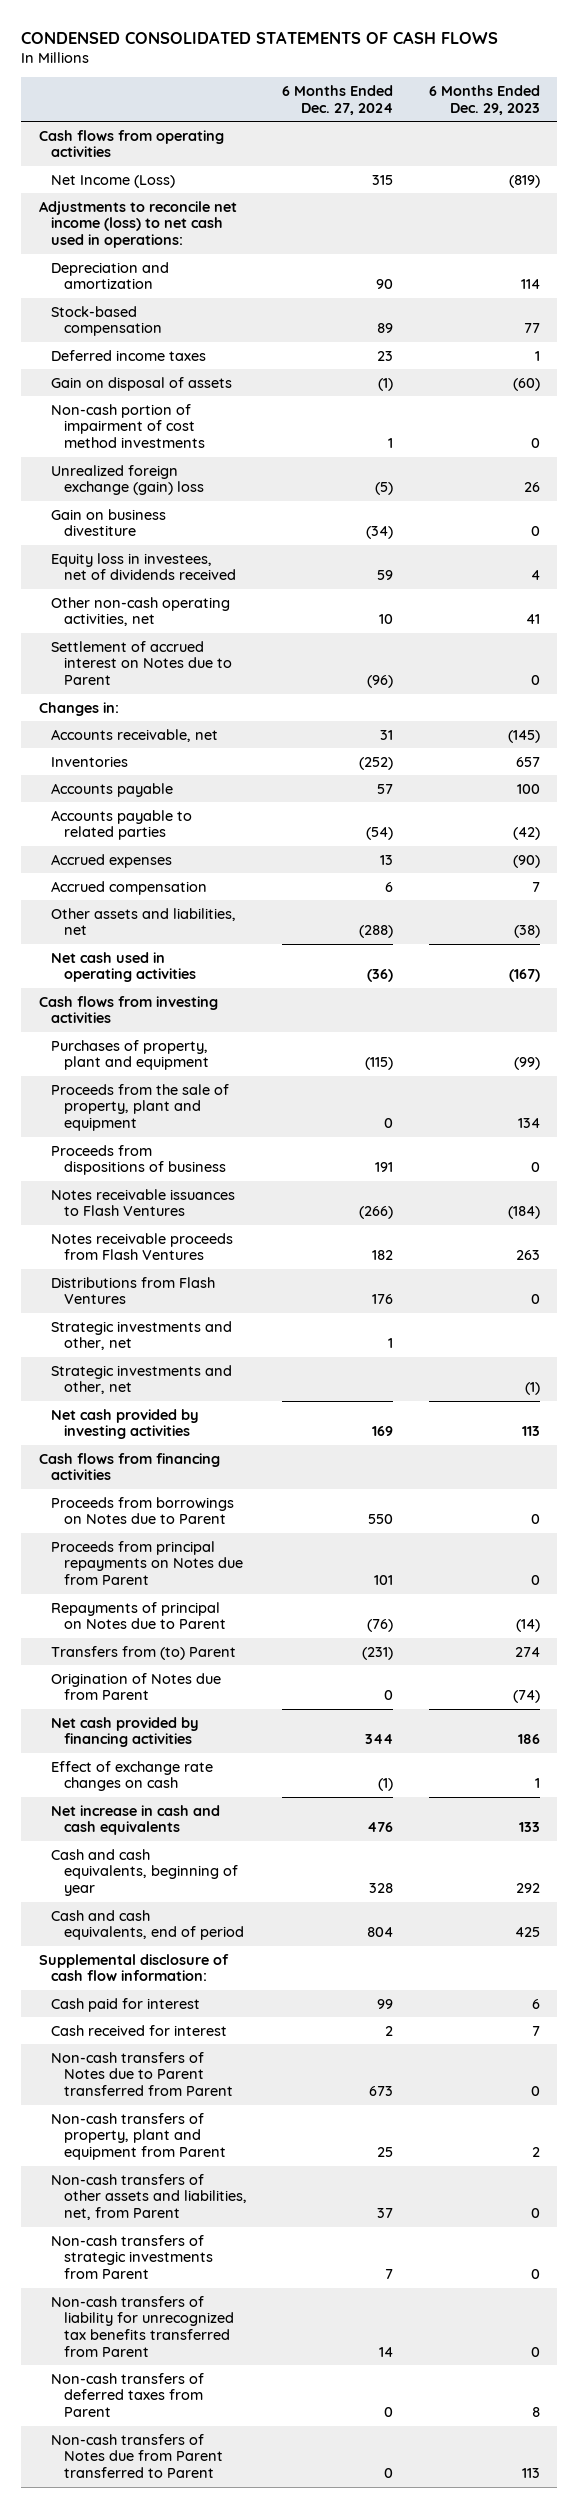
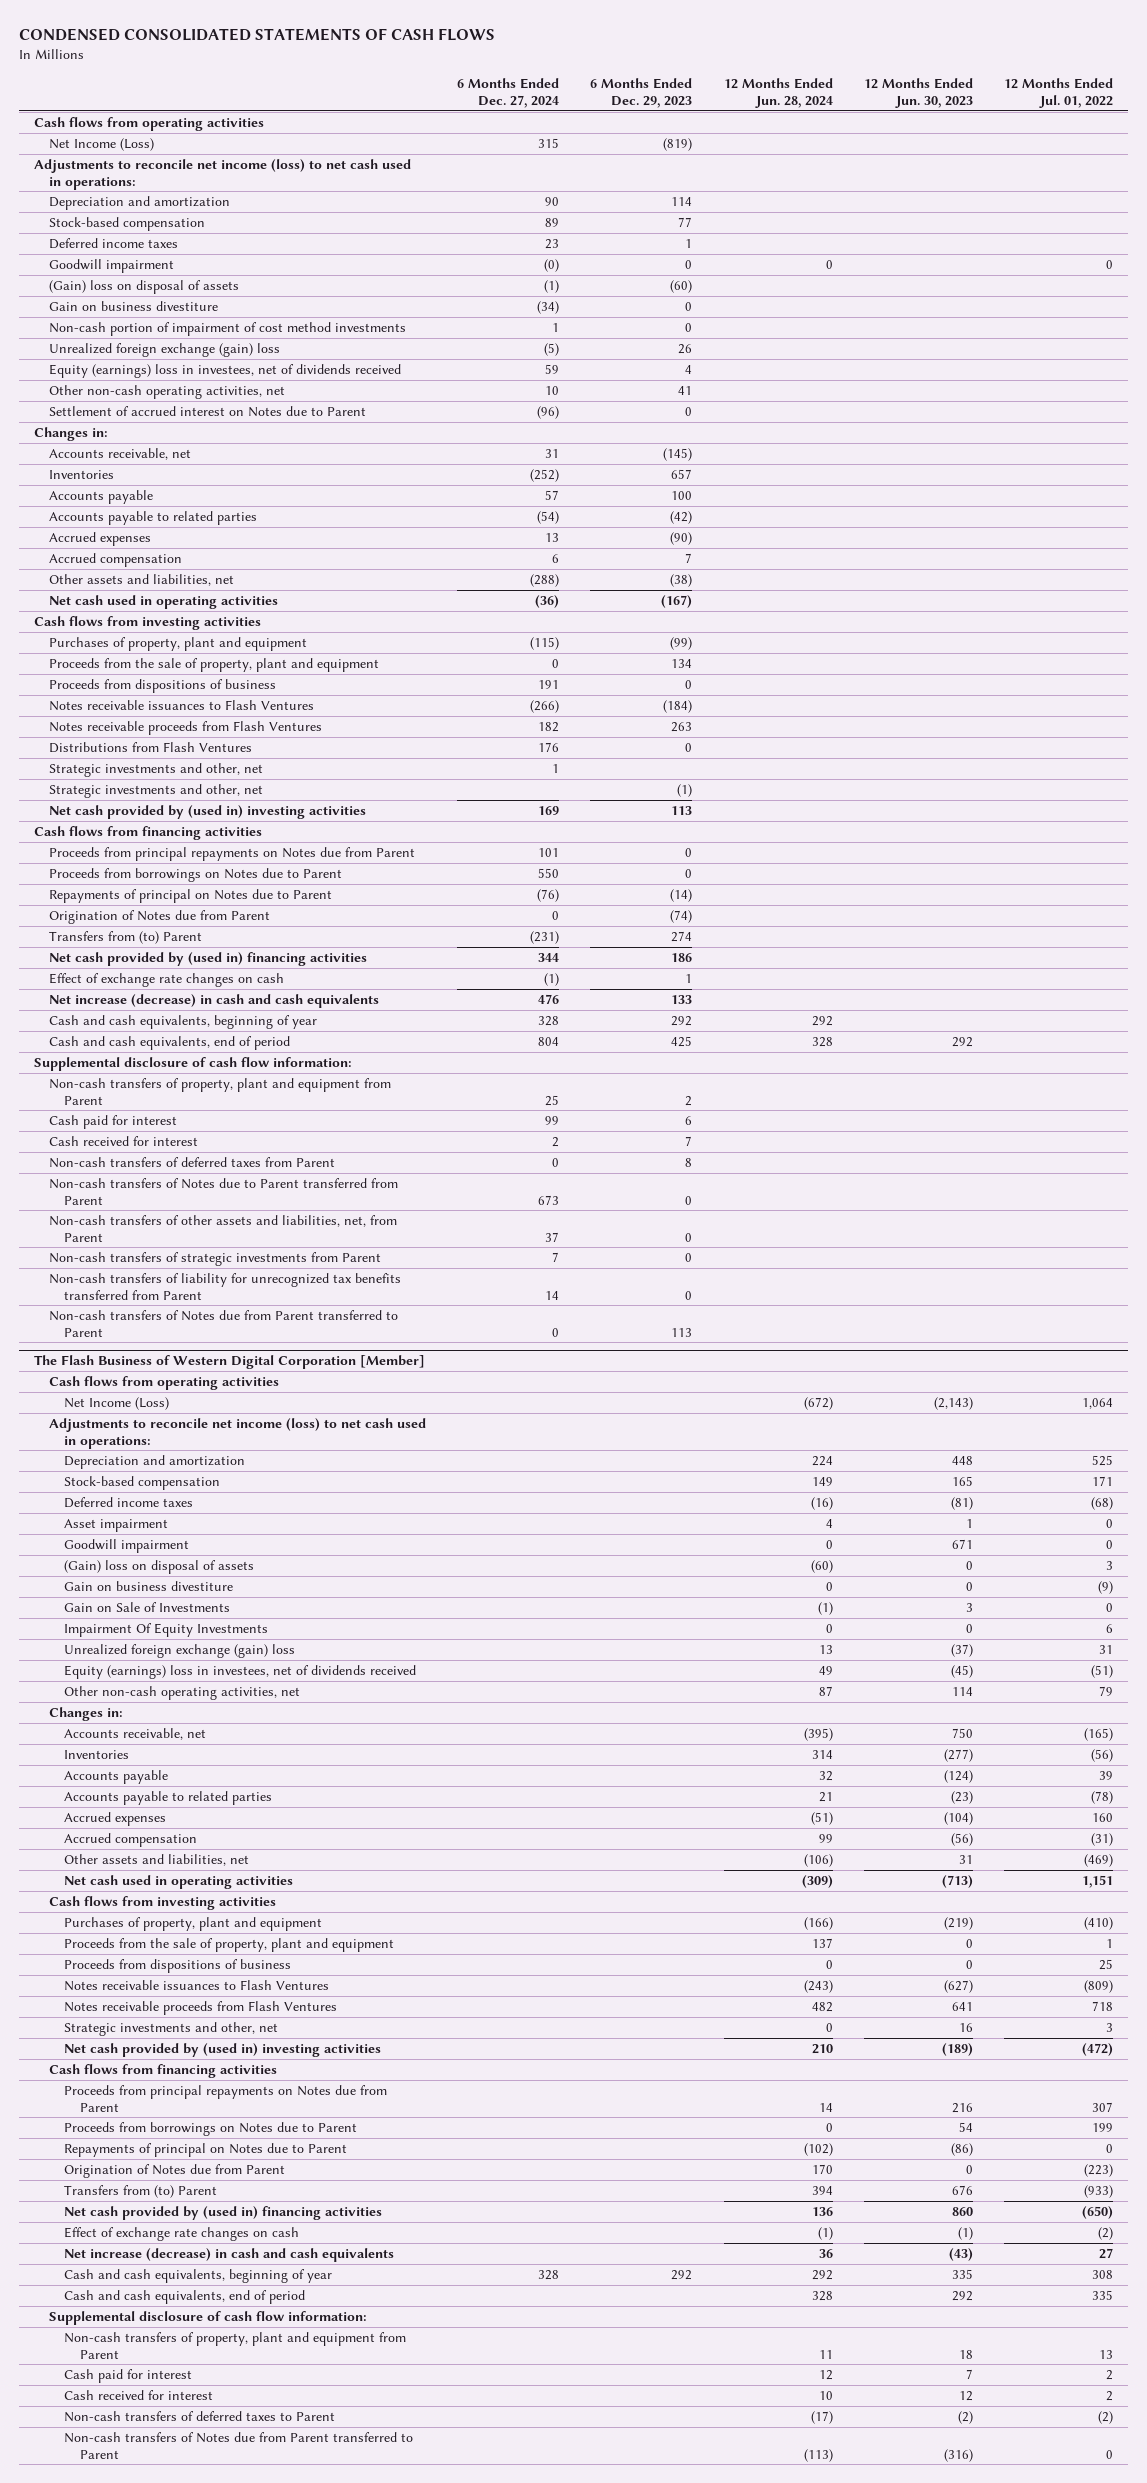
none -> [723,78,833,108] 12 Months Ended Jun. 28, 2024
none -> [863,78,973,108] 12 Months Ended Jun. 30, 2023
none -> [1003,78,1113,108] 12 Months Ended Jul. 01, 2022
none -> [49,258,175,273] Goodwill impairment
[51,376,233,391] Gain on disposal of assets -> [49,279,240,294] (Gain) loss on disposal of assets
[51,508,167,537] Gain on business divestiture -> [49,300,219,311] Gain on business divestiture
[51,552,236,581] Equity loss in investees, net of dividends received -> [49,363,402,378] Equity (earnings) loss in investees, net of dividends received
[51,1408,200,1440] Net cash provided by investing activities -> [49,804,367,819] Net cash provided by (used in) investing activities
[51,1496,235,1525] Proceeds from borrowings on Notes due to Parent -> [49,867,343,882] Proceeds from borrowings on Notes due to Parent
[51,1645,237,1660] Transfers from (to) Parent -> [49,930,203,944] Transfers from (to) Parent
[51,1716,200,1748] Net cash provided by financing activities -> [49,951,368,966] Net cash provided by (used in) financing activities
[51,1804,221,1836] Net increase in cash and cash equivalents -> [49,993,380,1008] Net increase (decrease) in cash and cash equivalents
[51,2112,226,2161] Non-cash transfers of property, plant and equipment from Parent -> [49,1077,392,1105] Non-cash transfers of property, plant and equipment from Parent
[51,2372,205,2418] Non-cash transfers of deferred taxes from Parent -> [49,1156,336,1168] Non-cash transfers of deferred taxes from Parent
none -> [34,1355,426,1370] The Flash Business of Western Digital Corporation [Member]
none -> [49,1375,280,1390] Cash flows from operating activities
none -> [64,1396,170,1410] Net Income (Loss)
none -> [49,1417,427,1449] Adjustments to reconcile net income (loss) to net cash used in operations:
none -> [64,1454,246,1469] Depreciation and amortization
none -> [64,1475,221,1490] Stock-based compensation
none -> [64,1496,194,1508] Deferred income taxes
none -> [64,1518,169,1532] Asset impairment
none -> [64,1538,190,1553] Goodwill impairment
none -> [64,1559,255,1574] (Gain) loss on disposal of assets
none -> [64,1580,234,1591] Gain on business divestiture
none -> [64,1601,231,1612] Gain on Sale of Investments
none -> [64,1622,269,1637] Impairment Of Equity Investments
none -> [64,1643,296,1658] Unrealized foreign exchange (gain) loss
none -> [64,1664,417,1679] Equity (earnings) loss in investees, net of dividends received
none -> [64,1685,301,1700] Other non-cash operating activities, net
none -> [49,1706,124,1721] Changes in:
none -> [64,1727,207,1740] Accounts receivable, net
none -> [64,1749,130,1759] Inventories
none -> [64,1769,169,1784] Accounts payable
none -> [64,1790,273,1805] Accounts payable to related parties
none -> [64,1811,167,1826] Accrued expenses
none -> [64,1832,198,1847] Accrued compensation
none -> [64,1853,250,1866] Other assets and liabilities, net
none -> [64,1874,294,1889] Net cash used in operating activities
none -> [49,1895,277,1910] Cash flows from investing activities
none -> [64,1916,323,1931] Purchases of property, plant and equipment
none -> [64,1937,395,1952] Proceeds from the sale of property, plant and equipment
none -> [64,1958,292,1973] Proceeds from dispositions of business
none -> [64,1979,330,1991] Notes receivable issuances to Flash Ventures
none -> [64,2000,338,2015] Notes receivable proceeds from Flash Ventures
none -> [64,2021,279,2036] Strategic investments and other, net
none -> [64,2042,382,2057] Net cash provided by (used in) investing activities
none -> [49,2063,278,2078] Cash flows from financing activities
none -> [64,2084,388,2112] Proceeds from principal repayments on Notes due from Parent
none -> [64,2121,358,2136] Proceeds from borrowings on Notes due to Parent
none -> [64,2142,348,2157] Repayments of principal on Notes due to Parent
none -> [64,2163,286,2178] Origination of Notes due from Parent
none -> [64,2184,218,2198] Transfers from (to) Parent
none -> [64,2205,383,2220] Net cash provided by (used in) financing activities
none -> [64,2226,300,2241] Effect of exchange rate changes on cash
none -> [64,2247,395,2262] Net increase (decrease) in cash and cash equivalents
none -> [64,2268,333,2283] Cash and cash equivalents, beginning of year
none -> [64,2289,306,2304] Cash and cash equivalents, end of period
none -> [49,2310,368,2325] Supplemental disclosure of cash flow information:
none -> [64,2331,407,2359] Non-cash transfers of property, plant and equipment from Parent
none -> [64,2368,193,2383] Cash paid for interest
none -> [64,2389,214,2400] Cash received for interest
none -> [64,2410,336,2422] Non-cash transfers of deferred taxes to Parent
none -> [64,2431,414,2459] Non-cash transfers of Notes due from Parent transferred to Parent

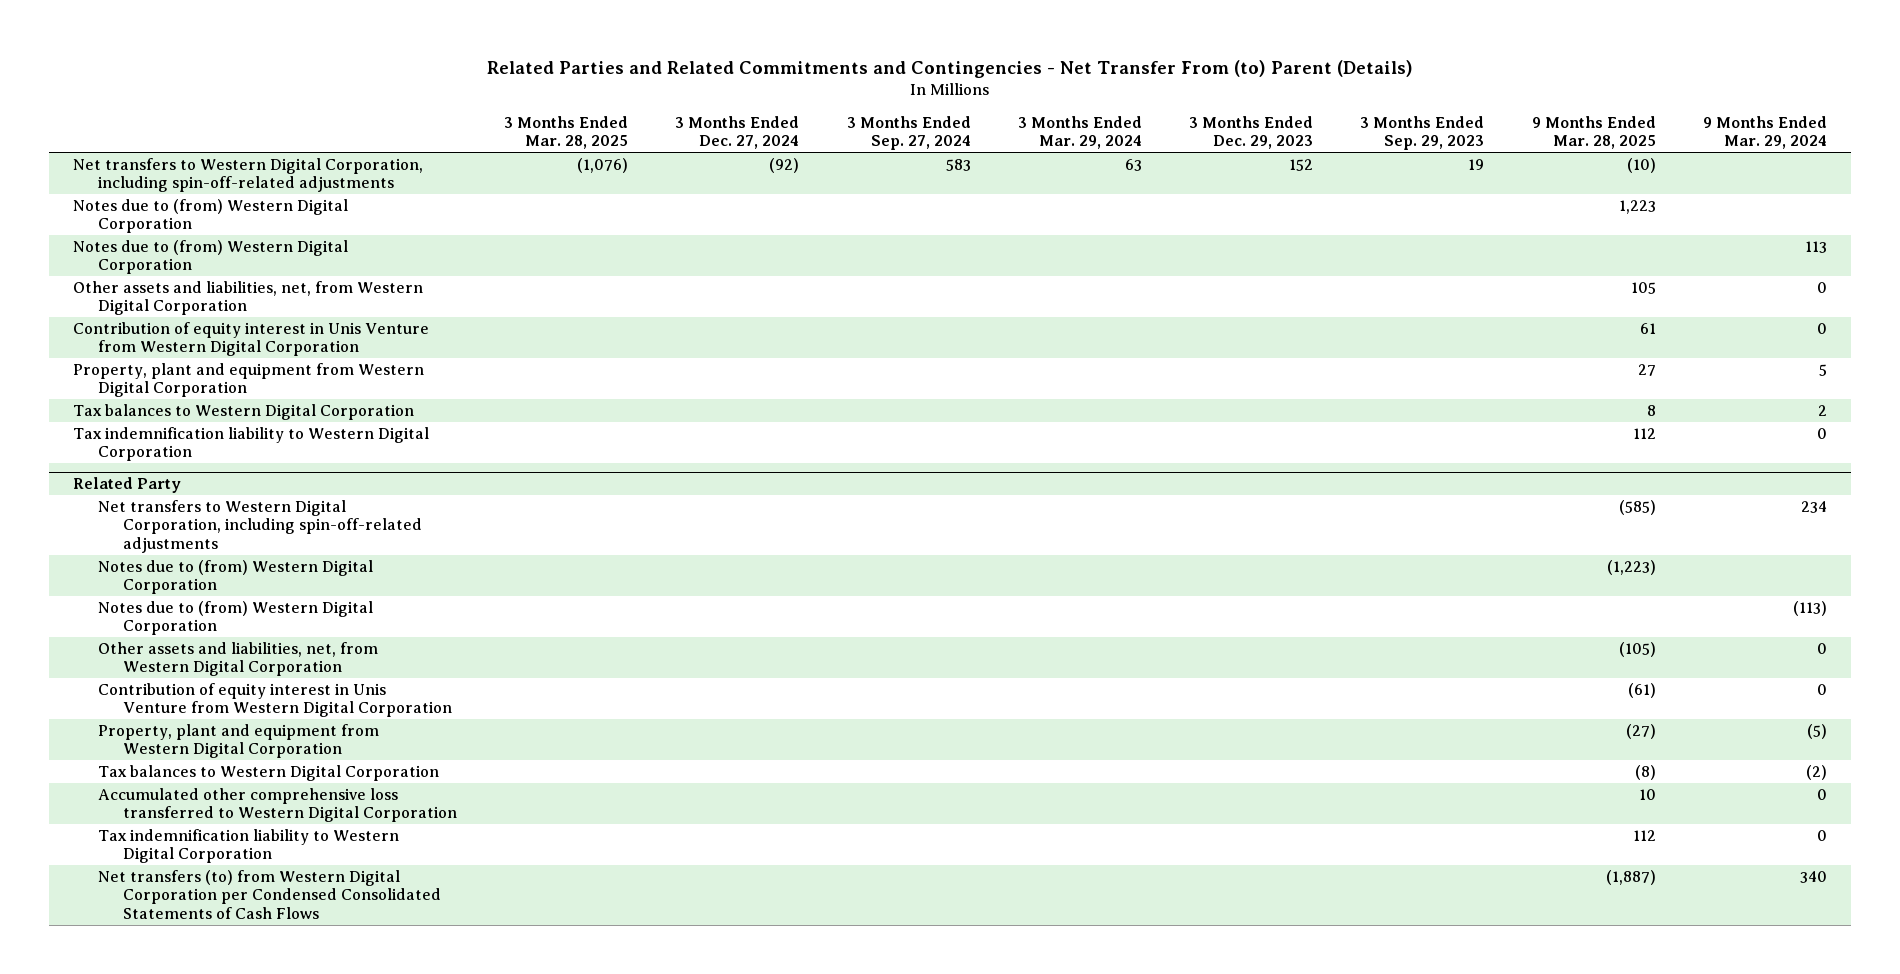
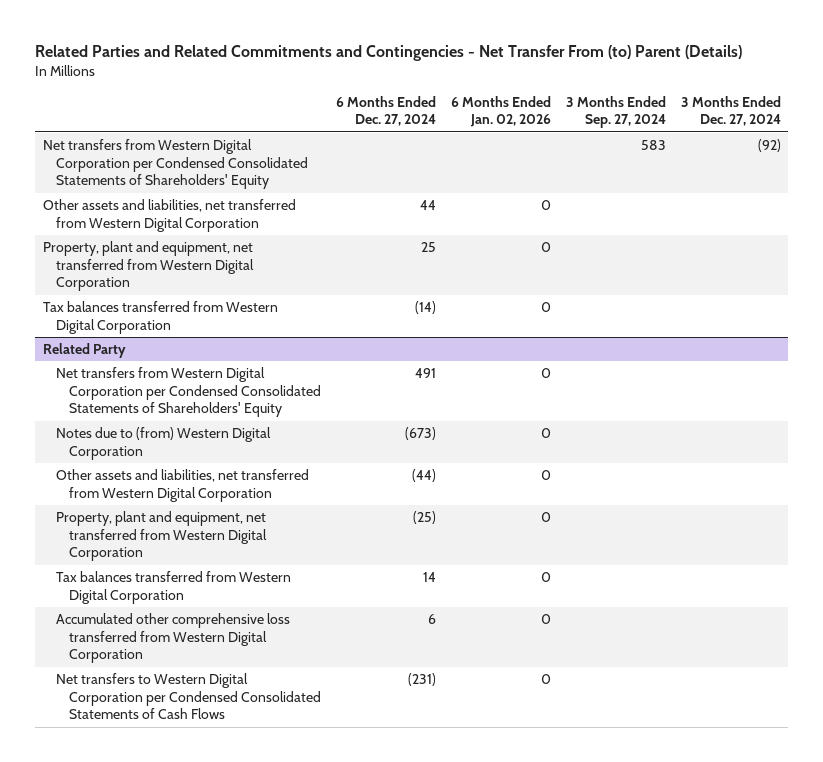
[504,115,629,150] 3 Months Ended Mar. 28, 2025 -> none
[1017,115,1142,150] 3 Months Ended Mar. 29, 2024 -> none
[1189,115,1314,150] 3 Months Ended Dec. 29, 2023 -> none
[1360,115,1485,151] 3 Months Ended Sep. 29, 2023 -> none
[1531,115,1656,150] 9 Months Ended Mar. 28, 2025 -> none
[1702,115,1827,150] 9 Months Ended Mar. 29, 2024 -> none
none -> [335,95,436,127] 6 Months Ended Dec. 27, 2024
none -> [450,95,551,128] 6 Months Ended Jan. 02, 2026
[72,198,348,234] Notes due to (from) Western Digital Corporation -> none
[72,239,348,275] Notes due to (from) Western Digital Corporation -> none
[72,321,429,357] Contribution of equity interest in Unis Venture from Western Digital Corporation -> none
[72,426,429,462] Tax indemnification liability to Western Digital Corporation -> none
[72,157,423,193] Net transfers to Western Digital Corporation, including spin-off-related adjustments -> [42,138,308,190] Net transfers from Western Digital Corporation per Condensed Consolidated Statements of Shareholders' Equity
[72,280,423,316] Other assets and liabilities, net, from Western Digital Corporation -> [42,198,296,232] Other assets and liabilities, net transferred from Western Digital Corporation
[72,362,424,398] Property, plant and equipment from Western Digital Corporation -> [42,240,254,292] Property, plant and equipment, net transferred from Western Digital Corporation
[72,403,414,420] Tax balances to Western Digital Corporation -> [42,300,278,334] Tax balances transferred from Western Digital Corporation
[97,559,373,595] Notes due to (from) Western Digital Corporation -> none
[97,499,422,554] Net transfers to Western Digital Corporation, including spin-off-related adjustments -> [55,366,322,418] Net transfers from Western Digital Corporation per Condensed Consolidated Statements of Shareholders' Equity
[97,682,452,718] Contribution of equity interest in Unis Venture from Western Digital Corporation -> none
[97,828,399,864] Tax indemnification liability to Western Digital Corporation -> none
[97,641,378,677] Other assets and liabilities, net, from Western Digital Corporation -> [55,468,309,502] Other assets and liabilities, net transferred from Western Digital Corporation
[97,723,379,759] Property, plant and equipment from Western Digital Corporation -> [55,510,268,562] Property, plant and equipment, net transferred from Western Digital Corporation
[97,764,439,781] Tax balances to Western Digital Corporation -> [55,570,291,604] Tax balances transferred from Western Digital Corporation
[97,787,457,823] Accumulated other comprehensive loss transferred to Western Digital Corporation -> [55,612,290,664] Accumulated other comprehensive loss transferred from Western Digital Corporation
[97,869,441,920] Net transfers (to) from Western Digital Corporation per Condensed Consolidated Statements of Cash Flows -> [55,672,322,720] Net transfers to Western Digital Corporation per Condensed Consolidated Statements of Cash Flows

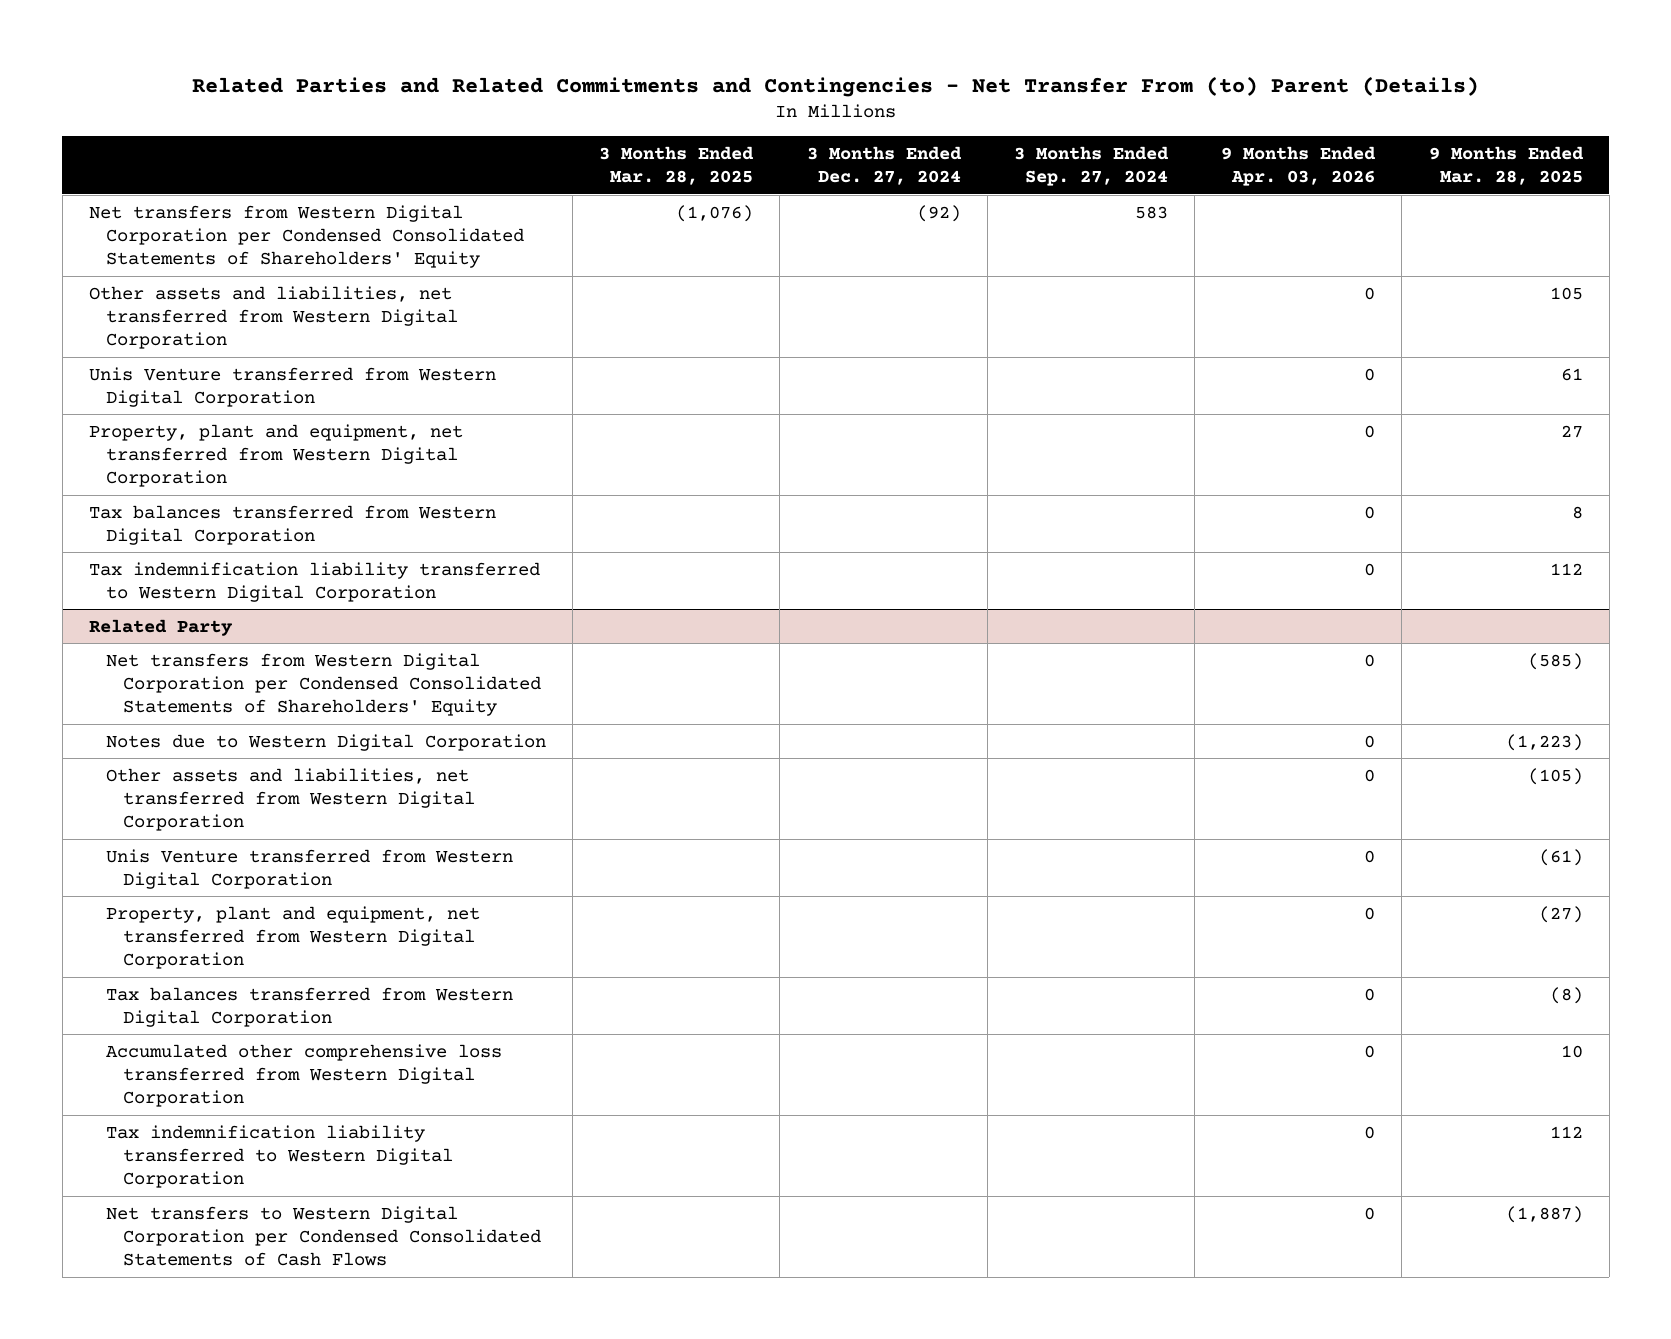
[335,95,436,127] 6 Months Ended Dec. 27, 2024 -> none
[450,95,551,128] 6 Months Ended Jan. 02, 2026 -> none
none -> [599,146,755,186] 3 Months Ended Mar. 28, 2025
none -> [1221,146,1377,187] 9 Months Ended Apr. 03, 2026
none -> [1428,146,1584,186] 9 Months Ended Mar. 28, 2025
none -> [88,366,496,407] Unis Venture transferred from Western Digital Corporation
none -> [88,561,540,602] Tax indemnification liability transferred to Western Digital Corporation
[55,426,271,460] Notes due to (from) Western Digital Corporation -> [105,733,546,751] Notes due to Western Digital Corporation
none -> [105,848,513,889] Unis Venture transferred from Western Digital Corporation
none -> [105,1124,454,1189] Tax indemnification liability transferred to Western Digital Corporation

